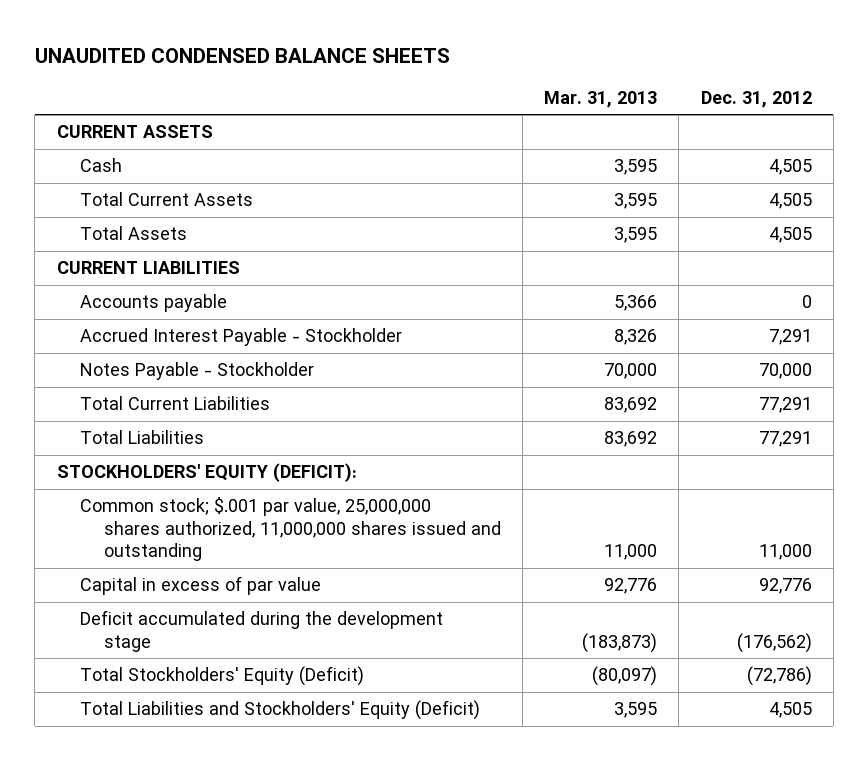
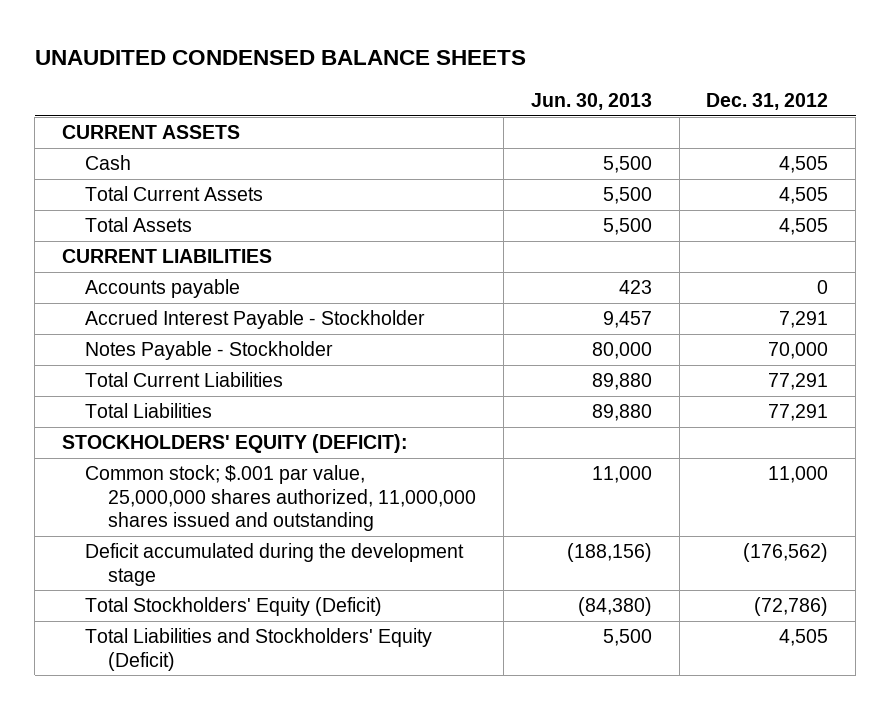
[544,91,658,109] Mar. 31, 2013 -> none
none -> [530,93,652,111] Jun. 30, 2013
[80,576,322,596] Capital in excess of par value -> none

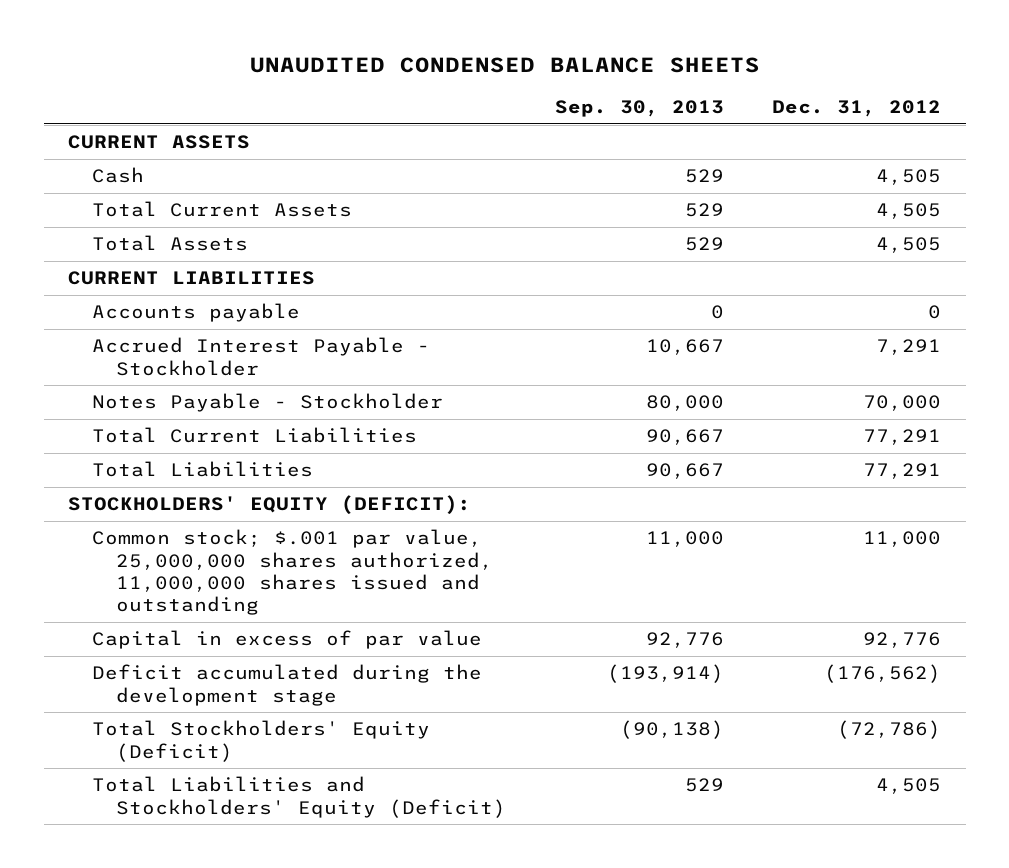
[530,93,652,111] Jun. 30, 2013 -> none
none -> [554,99,724,117] Sep. 30, 2013
none -> [91,630,482,650] Capital in excess of par value

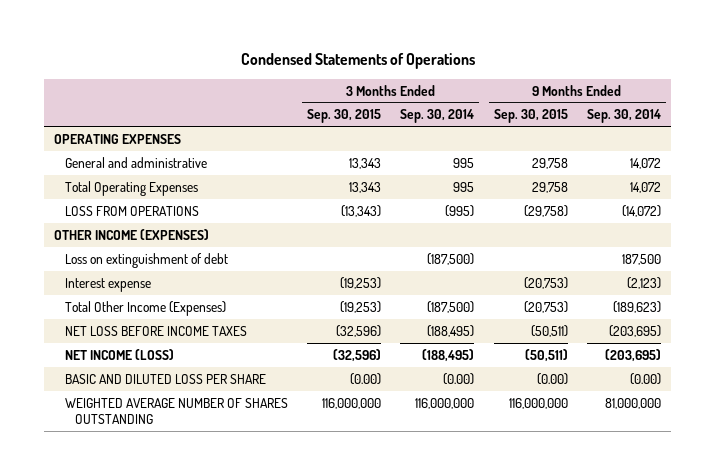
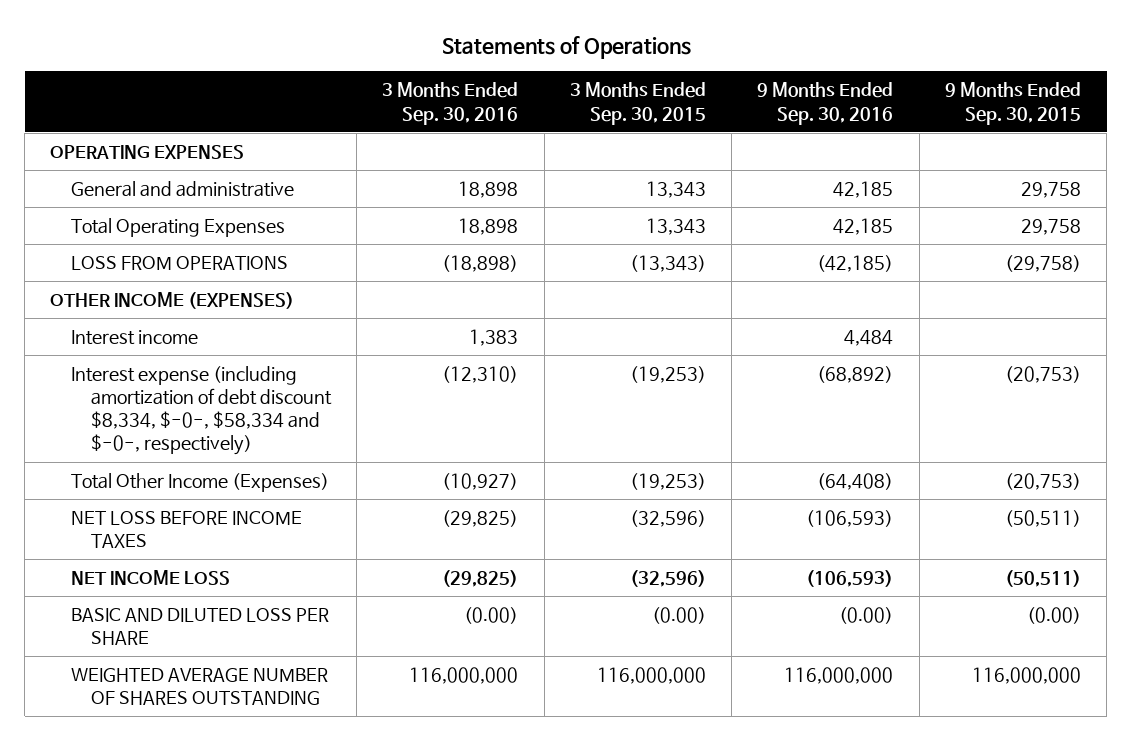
[240,53,475,70] Condensed Statements of Operations -> [441,36,691,60] Statements of Operations
[400,109,475,124] Sep. 30, 2014 -> none
[587,109,662,124] Sep. 30, 2014 -> none
none -> [382,82,519,125] 3 Months Ended Sep. 30, 2016
none -> [757,82,894,125] 9 Months Ended Sep. 30, 2016
[64,252,228,268] Loss on extinguishment of debt -> none
none -> [70,330,198,346] Interest income
[64,277,151,292] Interest expense -> [70,366,333,456] Interest expense (including amortization of debt discount $8,334, $-0-, $58,334 and $-0-, respectively)
[64,348,174,360] NET INCOME (LOSS) -> [70,570,230,586] NET INCOME LOSS

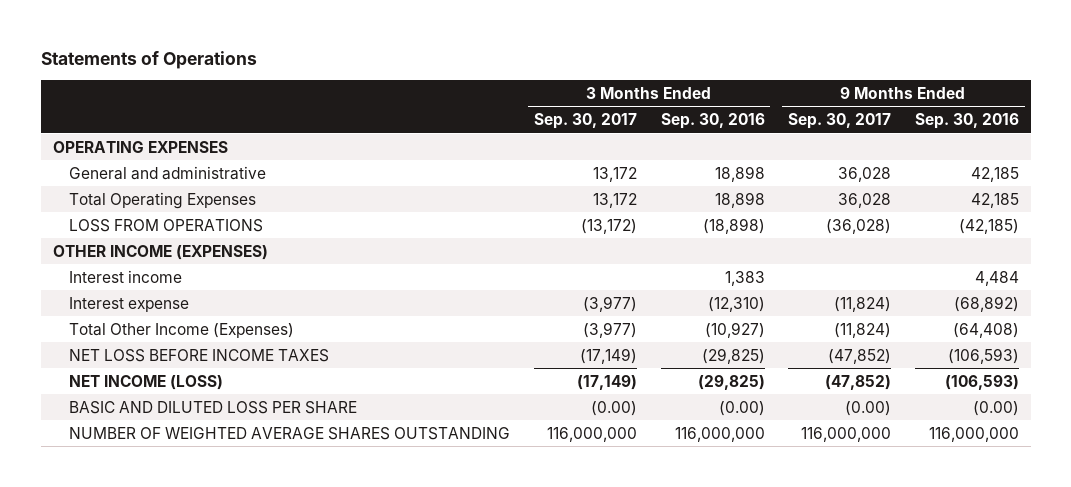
[569,82,706,125] 3 Months Ended Sep. 30, 2015 -> none
[944,82,1081,125] 9 Months Ended Sep. 30, 2015 -> none
none -> [533,113,637,130] Sep. 30, 2017
none -> [788,113,892,130] Sep. 30, 2017
[70,366,333,456] Interest expense (including amortization of debt discount $8,334, $-0-, $58,334 and $-0-, respectively) -> [69,296,190,312] Interest expense
[70,570,230,586] NET INCOME LOSS -> [69,374,224,390] NET INCOME (LOSS)
[70,668,328,706] WEIGHTED AVERAGE NUMBER OF SHARES OUTSTANDING -> [69,426,511,440] NUMBER OF WEIGHTED AVERAGE SHARES OUTSTANDING

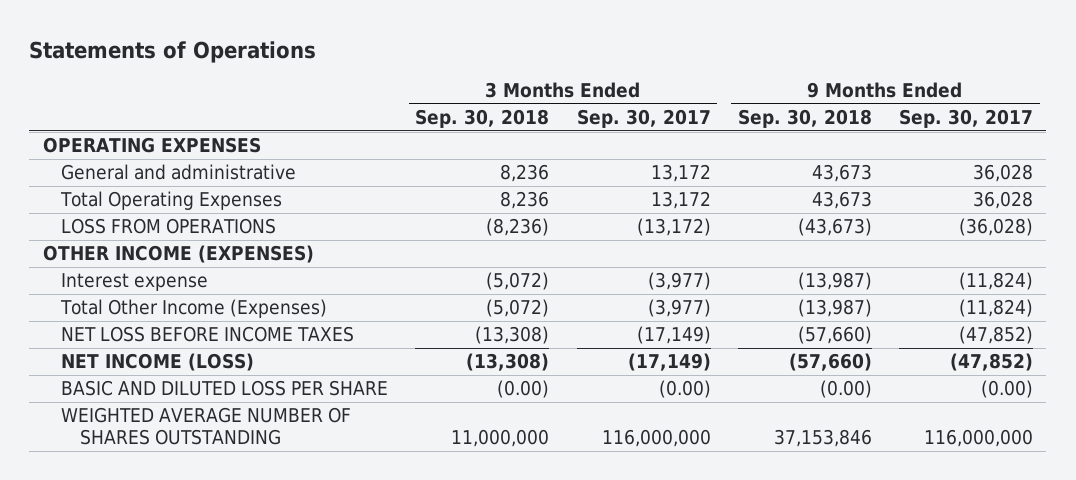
[660,113,765,130] Sep. 30, 2016 -> none
[914,113,1019,130] Sep. 30, 2016 -> none
none -> [415,108,550,128] Sep. 30, 2018
none -> [737,108,872,128] Sep. 30, 2018
[69,269,183,283] Interest income -> none
[69,426,511,440] NUMBER OF WEIGHTED AVERAGE SHARES OUTSTANDING -> [61,407,352,446] WEIGHTED AVERAGE NUMBER OF SHARES OUTSTANDING

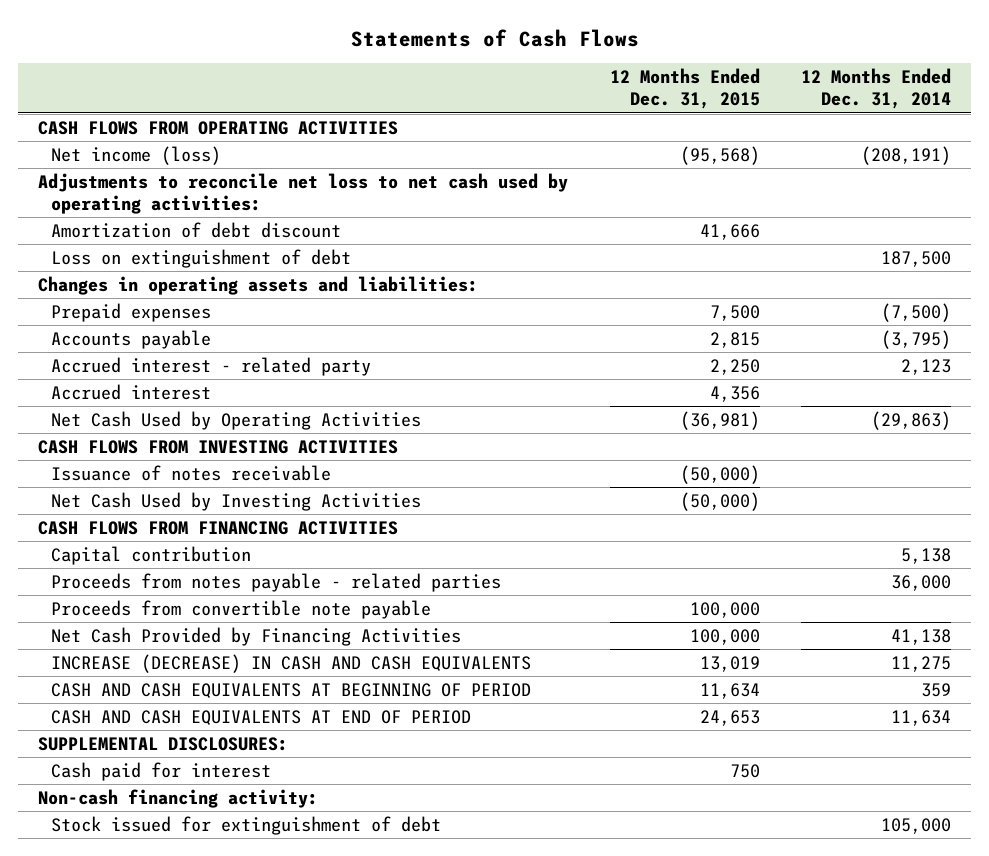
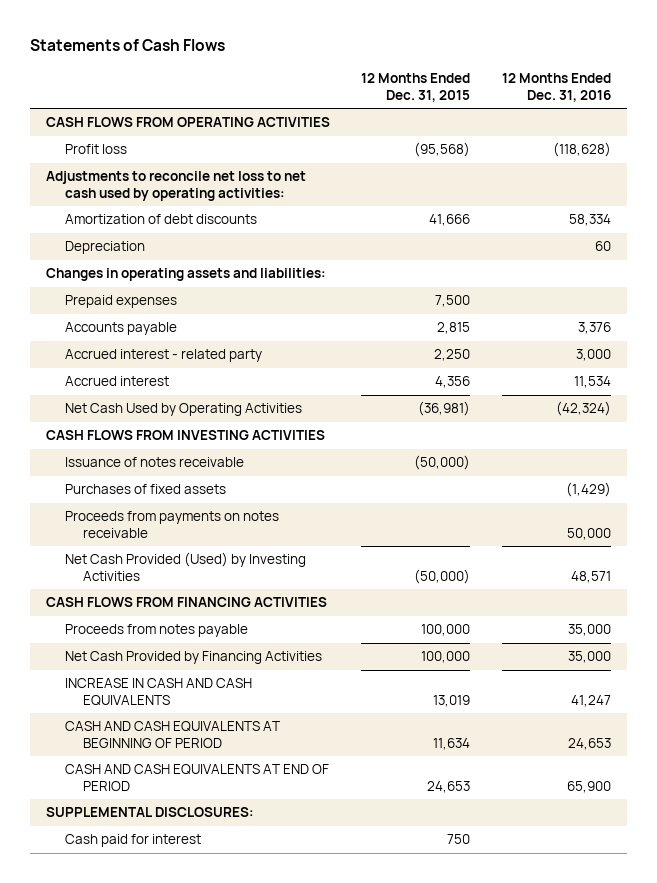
[800,68,951,110] 12 Months Ended Dec. 31, 2014 -> none
none -> [501,73,611,102] 12 Months Ended Dec. 31, 2016
[51,145,222,165] Net income (loss) -> [64,144,127,155] Profit loss
[51,248,352,268] Loss on extinguishment of debt -> none
[51,221,342,238] Amortization of debt discount -> [64,214,257,225] Amortization of debt discounts
none -> [64,241,145,255] Depreciation
none -> [64,484,226,495] Purchases of fixed assets
none -> [64,511,279,538] Proceeds from payments on notes receivable
[51,491,422,511] Net Cash Used by Investing Activities -> [64,552,306,581] Net Cash Provided (Used) by Investing Activities
[51,545,252,565] Capital contribution -> none
[51,572,502,592] Proceeds from notes payable - related parties -> none
[51,599,432,619] Proceeds from convertible note payable -> [64,624,248,638] Proceeds from notes payable
[51,653,532,673] INCREASE (DECREASE) IN CASH AND CASH EQUIVALENTS -> [64,678,252,706] INCREASE IN CASH AND CASH EQUIVALENTS
[38,788,319,808] Non-cash financing activity: -> none
[51,815,442,835] Stock issued for extinguishment of debt -> none

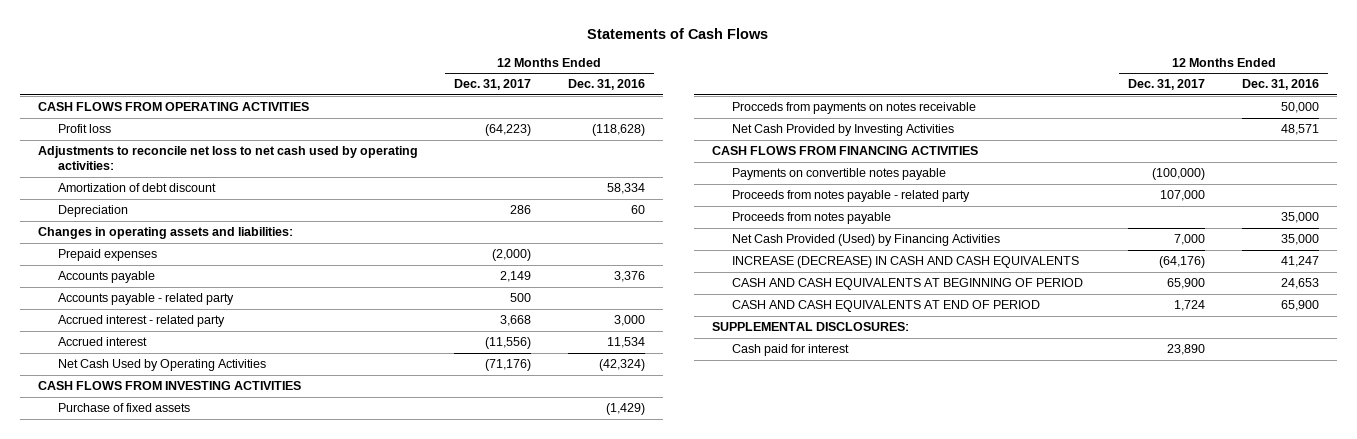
[361,73,471,102] 12 Months Ended Dec. 31, 2015 -> none
none -> [454,79,532,91] Dec. 31, 2017
[64,214,257,225] Amortization of debt discounts -> [57,183,216,193] Amortization of debt discount
none -> [57,293,234,306] Accounts payable - related party
[64,457,244,468] Issuance of notes receivable -> none
[64,484,226,495] Purchases of fixed assets -> [57,403,190,413] Purchase of fixed assets
[64,511,279,538] Proceeds from payments on notes receivable -> [732,102,977,115] Procceds from payments on notes receivable
[64,552,306,581] Net Cash Provided (Used) by Investing Activities -> [732,124,955,137] Net Cash Provided by Investing Activities
none -> [732,168,947,181] Payments on convertible notes payable
none -> [732,190,971,203] Proceeds from notes payable - related party
[64,651,322,665] Net Cash Provided by Financing Activities -> [732,234,1001,247] Net Cash Provided (Used) by Financing Activities
[64,678,252,706] INCREASE IN CASH AND CASH EQUIVALENTS -> [732,256,1080,269] INCREASE (DECREASE) IN CASH AND CASH EQUIVALENTS

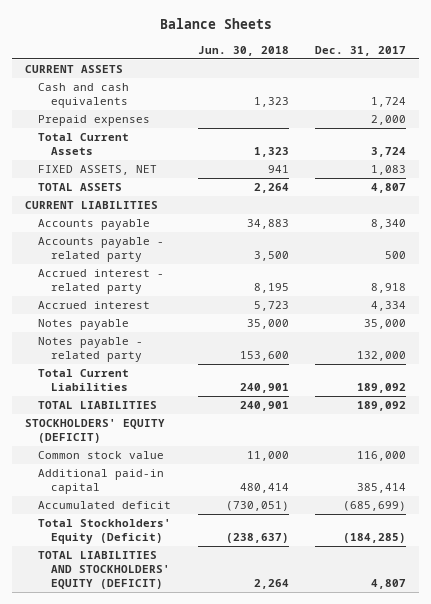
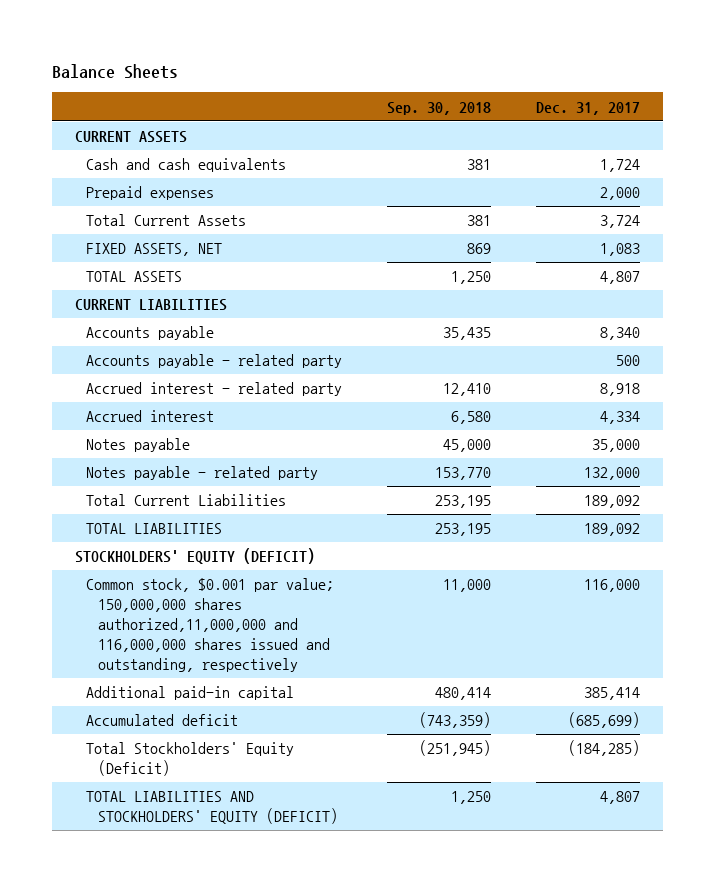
[197,45,289,56] Jun. 30, 2018 -> none
none -> [387,101,492,115] Sep. 30, 2018
[38,451,165,460] Common stock value -> [86,578,335,672] Common stock, $0.001 par value; 150,000,000 shares authorized,11,000,000 and 116,000,000 shares issued and outstanding, respectively

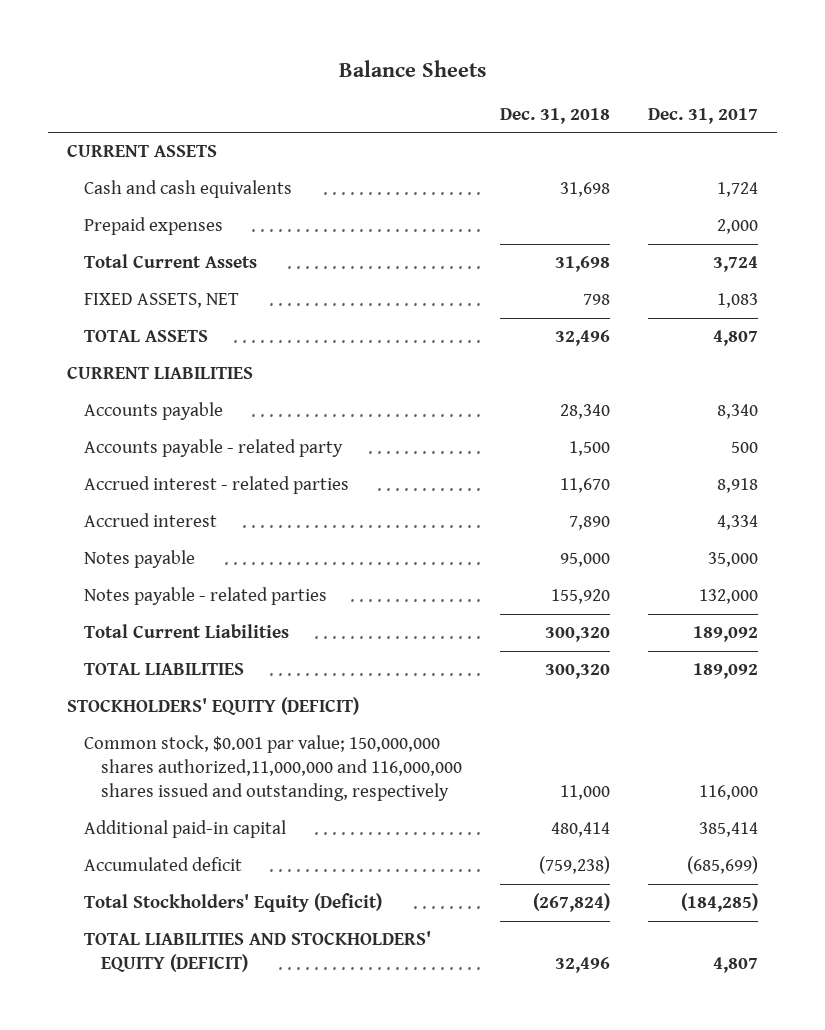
[387,101,492,115] Sep. 30, 2018 -> none
none -> [500,107,611,124] Dec. 31, 2018
[86,382,343,397] Accrued interest - related party -> [83,476,349,495] Accrued interest - related parties
[86,466,319,481] Notes payable - related party -> [83,587,327,606] Notes payable - related parties

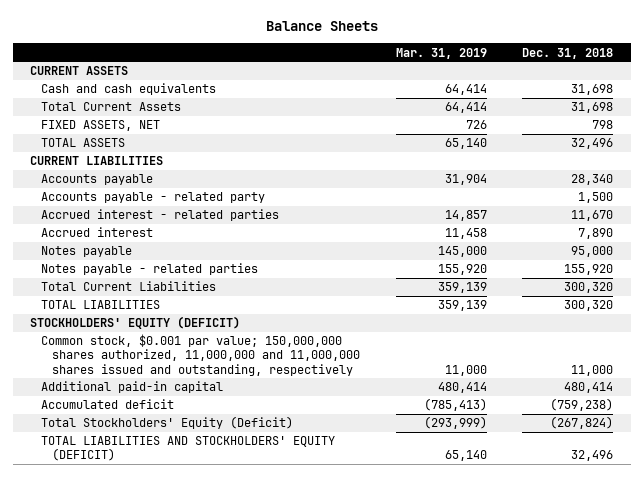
[648,107,759,124] Dec. 31, 2017 -> none
none -> [395,47,487,59] Mar. 31, 2019
[83,217,223,236] Prepaid expenses -> none
[83,735,463,802] Common stock, $0.001 par value; 150,000,000 shares authorized,11,000,000 and 116,000,000 shares issued and outstanding, respectively -> [41,334,361,376] Common stock, $0.001 par value; 150,000,000 shares authorized, 11,000,000 and 11,000,000 shares issued and outstanding, respectively

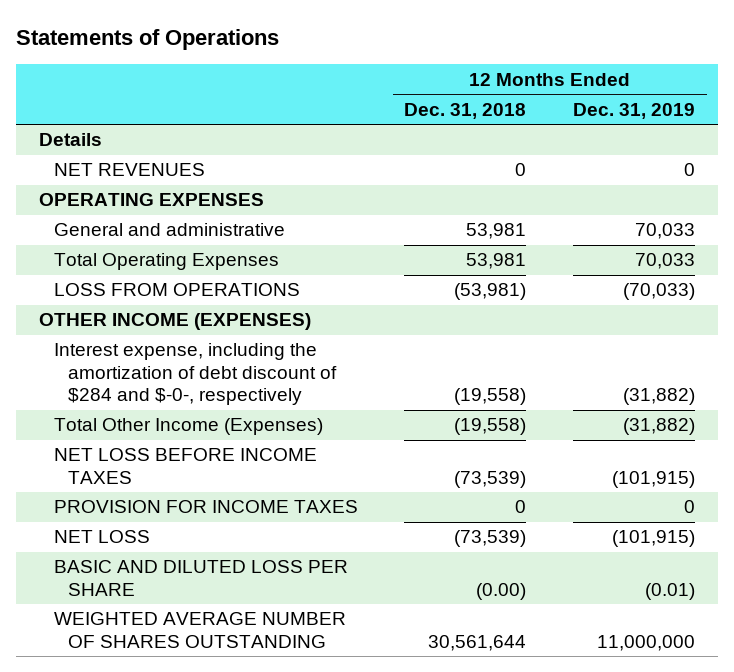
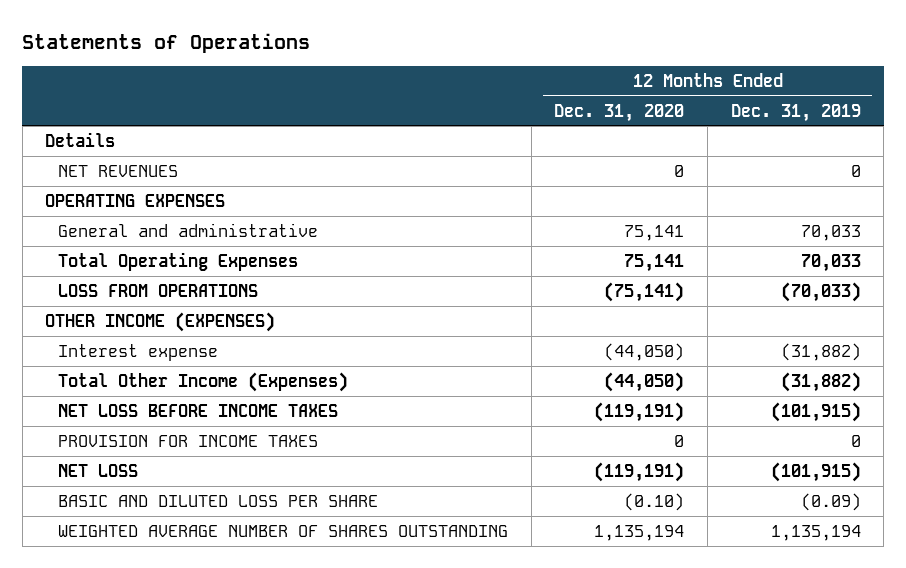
[404,102,527,119] Dec. 31, 2018 -> none
none -> [554,103,685,122] Dec. 31, 2020
[53,343,338,406] Interest expense, including the amortization of debt discount of $284 and $-0-, respectively -> [58,343,219,361] Interest expense
[645,582,696,600] (0.01) -> [800,492,861,511] (0.09)
[597,634,696,651] 11,000,000 -> [770,524,861,541] 1,135,194

